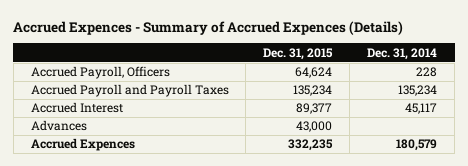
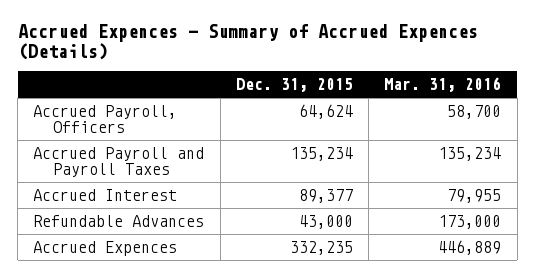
[367,47,438,60] Dec. 31, 2014 -> none
none -> [384,77,502,93] Mar. 31, 2016
[30,120,87,132] Advances -> [33,215,205,228] Refundable Advances

